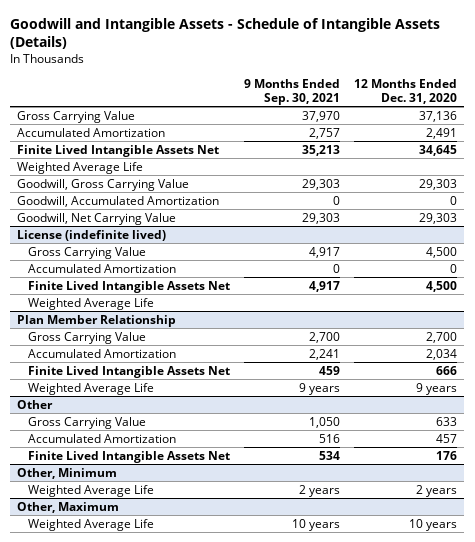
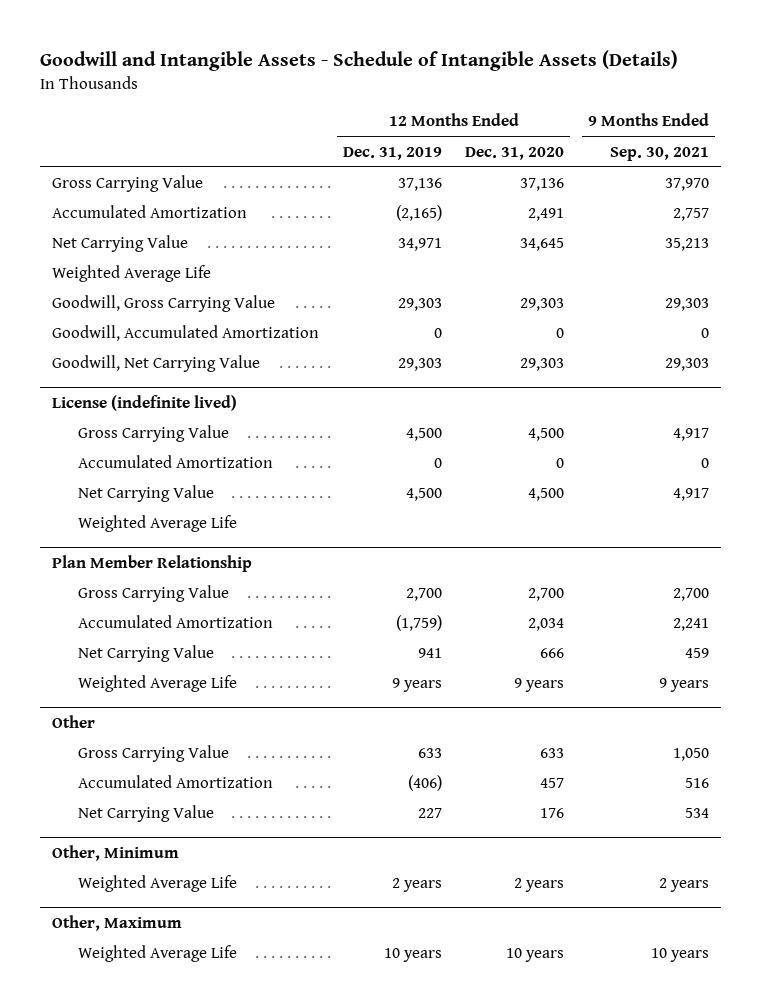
none -> [342,146,442,160] Dec. 31, 2019
[17,144,220,157] Finite Lived Intangible Assets Net -> [51,235,188,253] Net Carrying Value
[27,280,230,293] Finite Lived Intangible Assets Net -> [77,485,214,503] Net Carrying Value
[27,365,230,378] Finite Lived Intangible Assets Net -> [77,645,214,663] Net Carrying Value
[27,450,230,463] Finite Lived Intangible Assets Net -> [77,805,214,823] Net Carrying Value

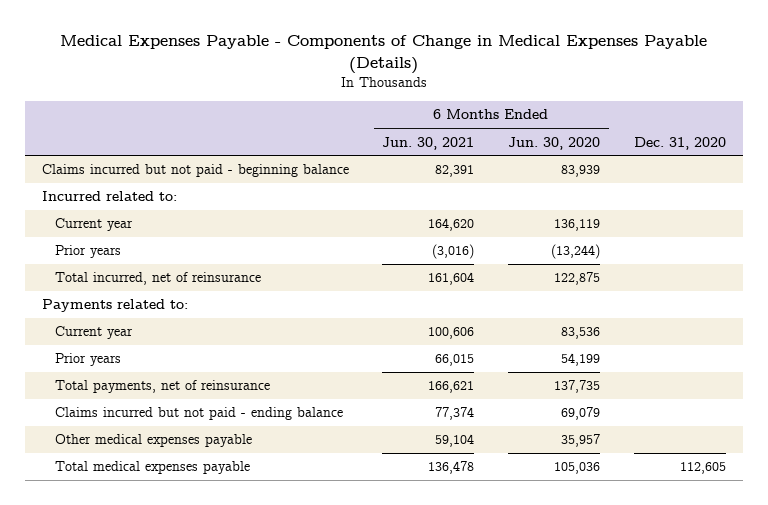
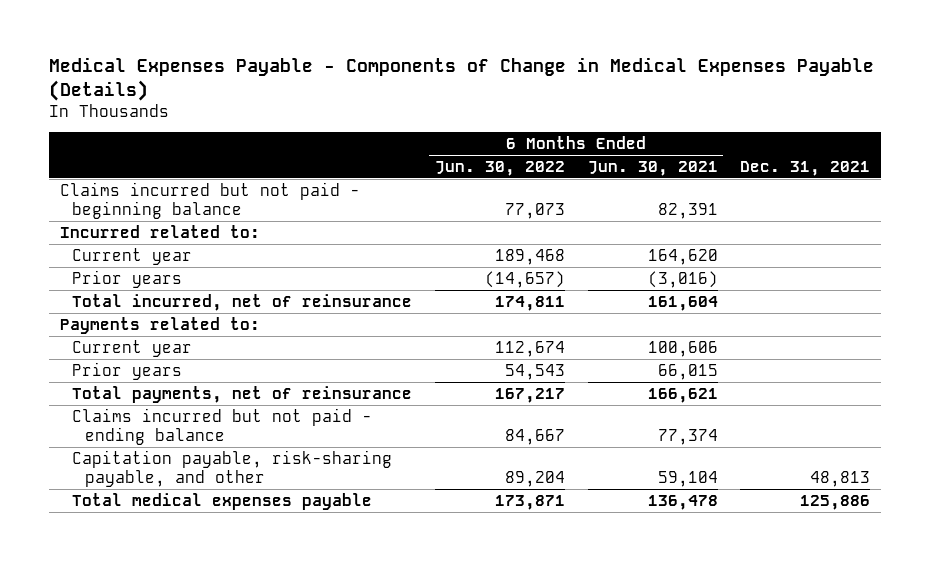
[508,136,601,150] Jun. 30, 2020 -> none
[634,136,727,150] Dec. 31, 2020 -> none
none -> [435,160,566,176] Jun. 30, 2022
none -> [740,160,871,176] Dec. 31, 2021
[54,434,252,448] Other medical expenses payable -> [72,449,393,487] Capitation payable, risk-sharing payable, and other

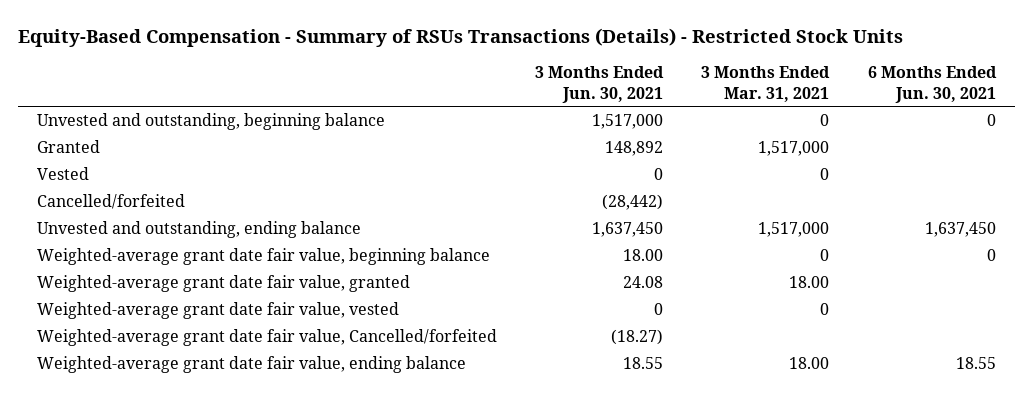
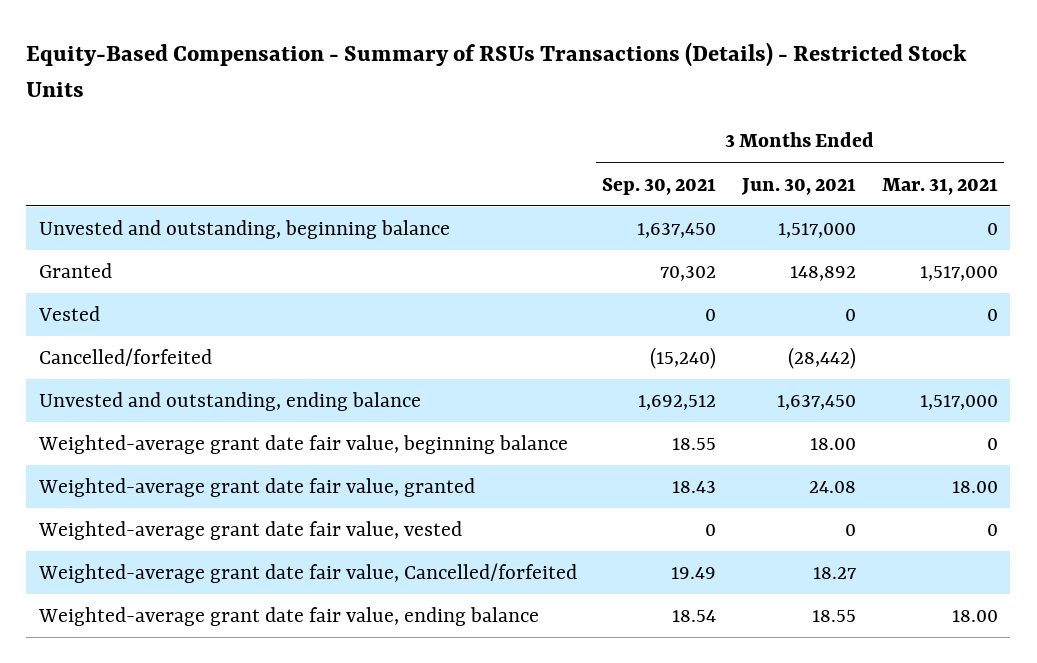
[867,66,997,103] 6 Months Ended Jun. 30, 2021 -> none
none -> [602,177,717,195] Sep. 30, 2021
[611,329,664,346] (18.27) -> [813,567,857,580] 18.27

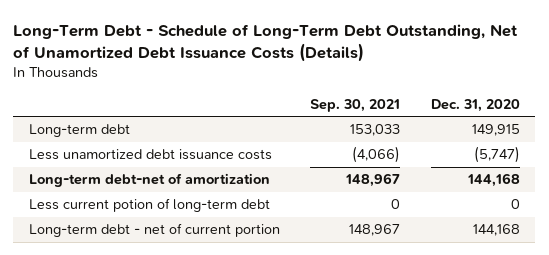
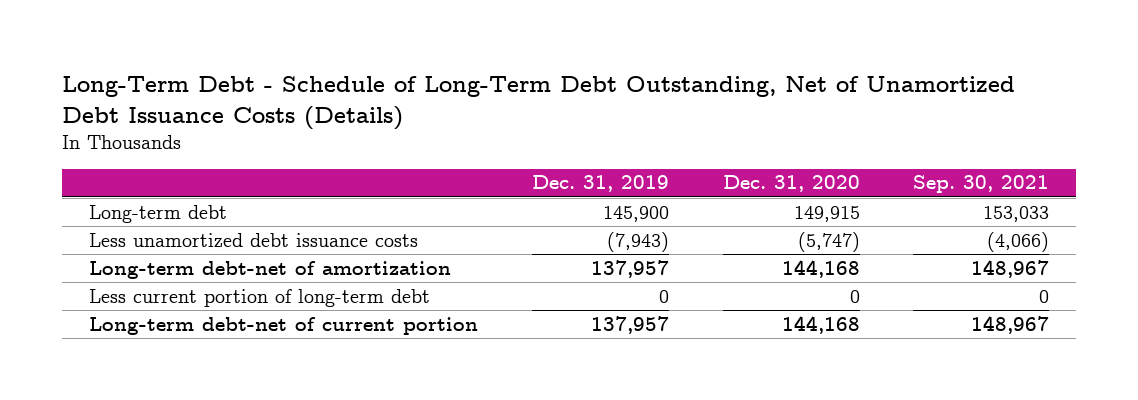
none -> [531,175,669,193] Dec. 31, 2019
[28,198,270,213] Less current potion of long-term debt -> [88,288,430,307] Less current portion of long-term debt
[28,223,280,238] Long-term debt - net of current portion -> [88,316,478,335] Long-term debt-net of current portion

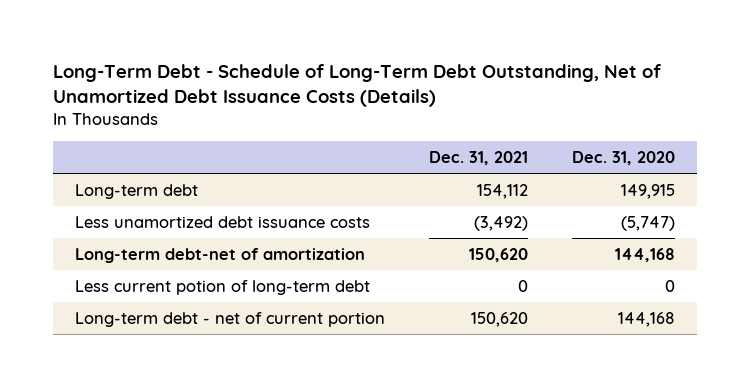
[531,175,669,193] Dec. 31, 2019 -> none
[913,175,1050,194] Sep. 30, 2021 -> none
none -> [428,151,528,166] Dec. 31, 2021
[88,288,430,307] Less current portion of long-term debt -> [74,279,370,295] Less current potion of long-term debt
[88,316,478,335] Long-term debt-net of current portion -> [74,311,385,327] Long-term debt - net of current portion

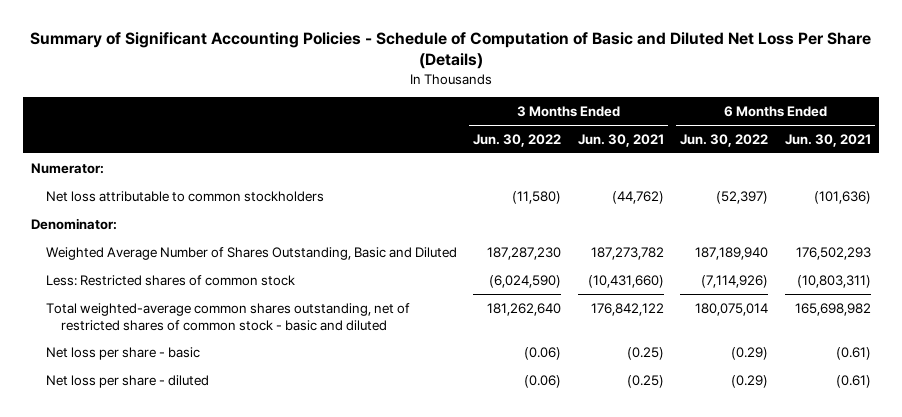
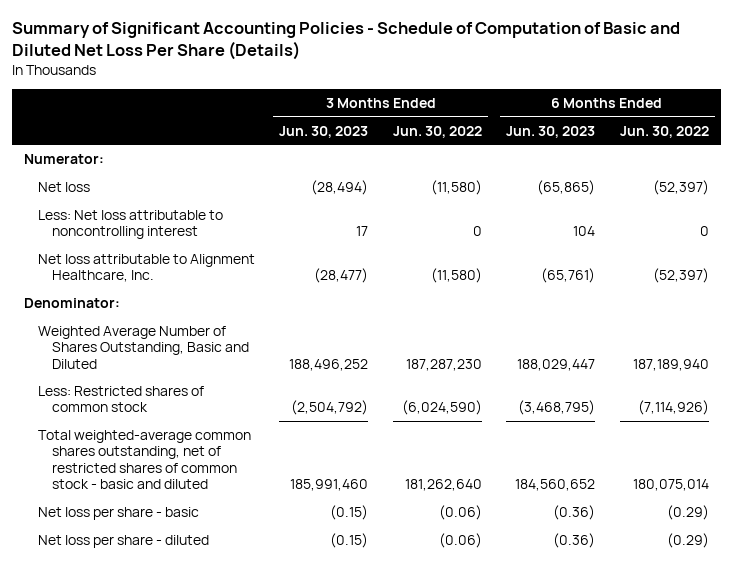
[577,133,664,147] Jun. 30, 2021 -> none
[785,133,872,147] Jun. 30, 2021 -> none
none -> [279,125,369,138] Jun. 30, 2023
none -> [506,125,596,138] Jun. 30, 2023
none -> [38,181,91,192] Net loss
none -> [38,209,224,240] Less: Net loss attributable to noncontrolling interest
[45,190,324,202] Net loss attributable to common stockholders -> [38,253,256,283] Net loss attributable to Alignment Healthcare, Inc.

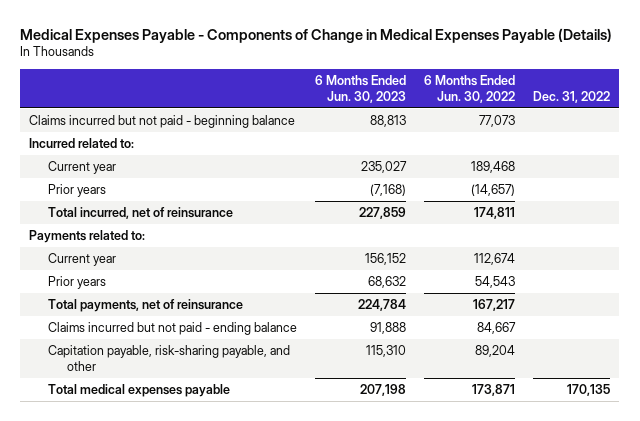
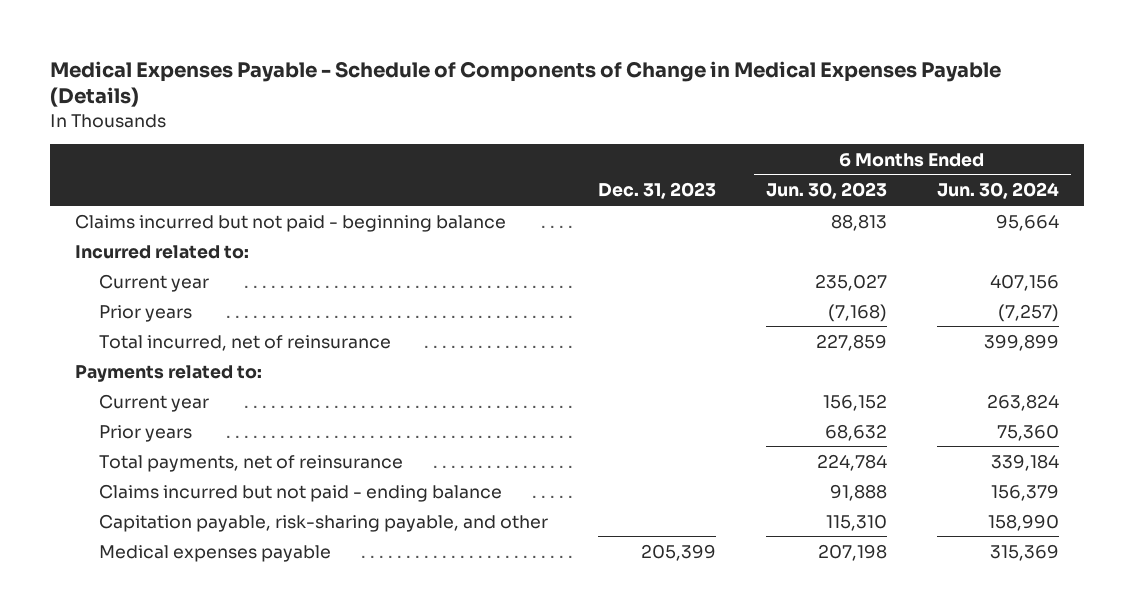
[20,27,613,43] Medical Expenses Payable - Components of Change in Medical Expenses Payable (Details) -> [49,60,1001,108] Medical Expenses Payable - Schedule of Components of Change in Medical Expenses Payable (Details)
[424,75,516,103] 6 Months Ended Jun. 30, 2022 -> none
[533,90,611,103] Dec. 31, 2022 -> none
none -> [598,182,717,200] Dec. 31, 2023
none -> [936,182,1059,200] Jun. 30, 2024
[48,384,231,398] Total medical expenses payable -> [99,544,332,562] Medical expenses payable

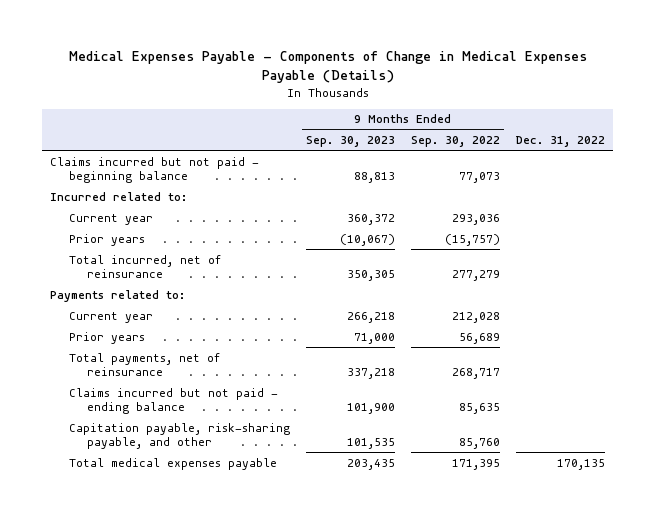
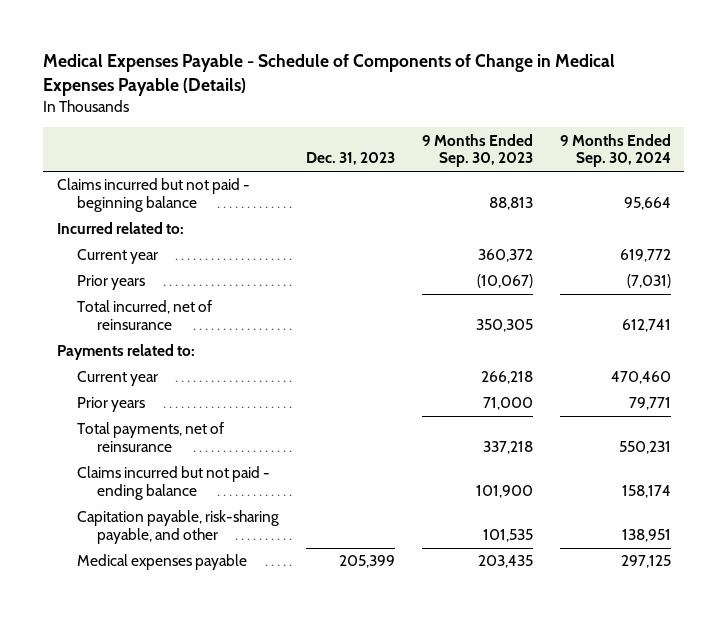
[68,51,587,84] Medical Expenses Payable - Components of Change in Medical Expenses Payable (Details) -> [43,54,616,97] Medical Expenses Payable - Schedule of Components of Change in Medical Expenses Payable (Details)
[411,136,501,148] Sep. 30, 2022 -> none
[516,136,606,148] Dec. 31, 2022 -> none
none -> [305,152,395,166] Dec. 31, 2023
none -> [559,133,671,168] 9 Months Ended Sep. 30, 2024
[68,457,277,470] Total medical expenses payable -> [76,554,247,571] Medical expenses payable

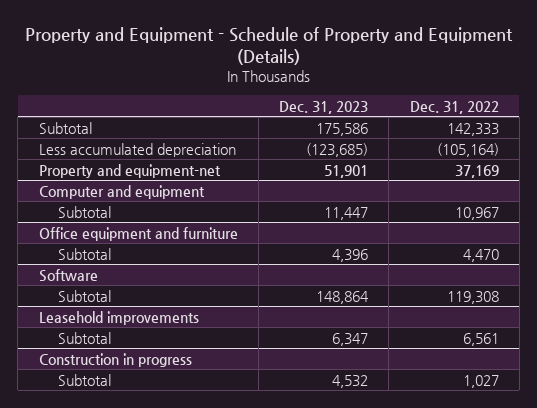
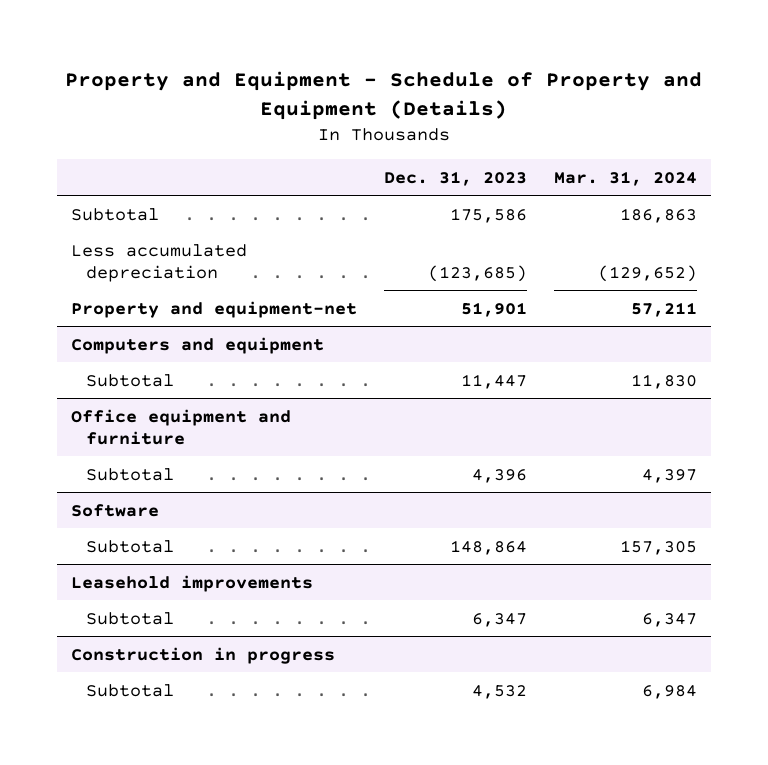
[409,100,499,114] Dec. 31, 2022 -> none
none -> [554,170,698,186] Mar. 31, 2024
[38,184,205,199] Computer and equipment -> [70,336,324,354] Computers and equipment

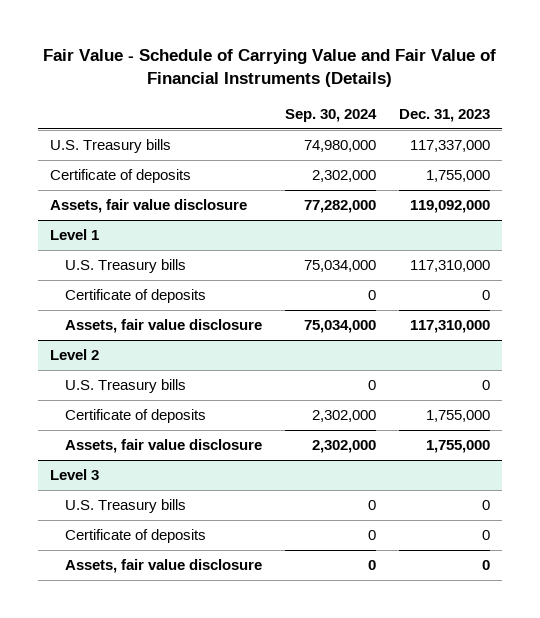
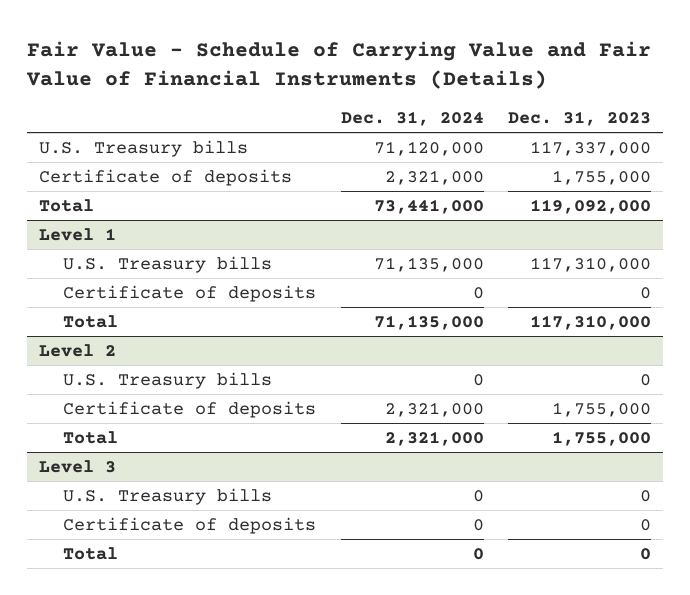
[285,108,378,122] Sep. 30, 2024 -> none
none -> [340,111,484,127] Dec. 31, 2024
[49,199,247,214] Assets, fair value disclosure -> [39,198,95,212] Total
[64,319,262,334] Assets, fair value disclosure -> [63,314,119,328] Total
[64,439,262,454] Assets, fair value disclosure -> [63,430,119,444] Total
[64,559,262,574] Assets, fair value disclosure -> [63,546,119,560] Total

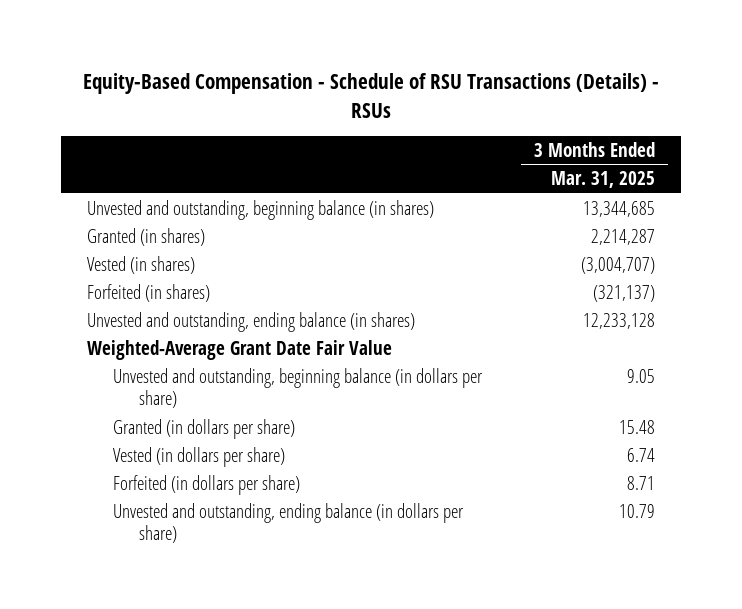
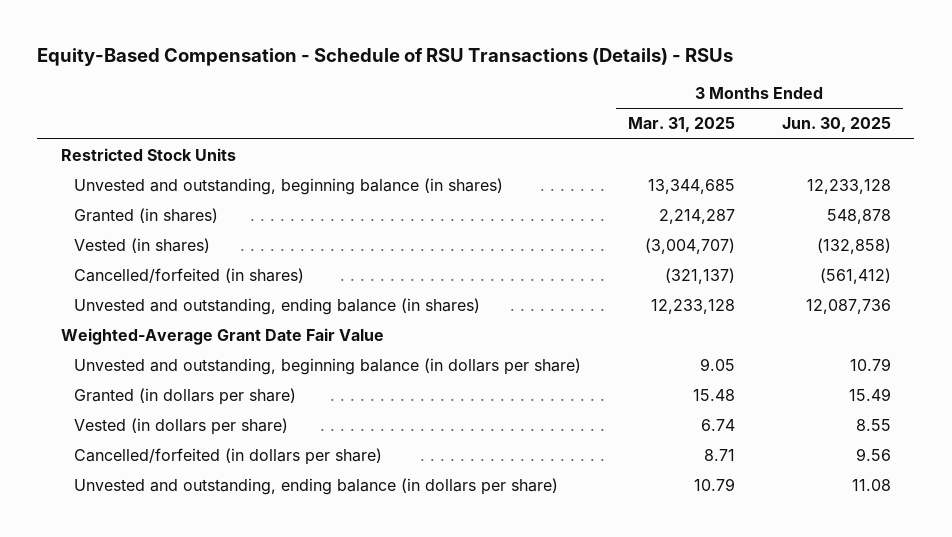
none -> [781,117,891,133] Jun. 30, 2025
none -> [60,148,236,162] Restricted Stock Units
[86,283,210,302] Forfeited (in shares) -> [74,268,305,284] Cancelled/forfeited (in shares)
[112,474,300,495] Forfeited (in dollars per share) -> [74,448,383,466] Cancelled/forfeited (in dollars per share)

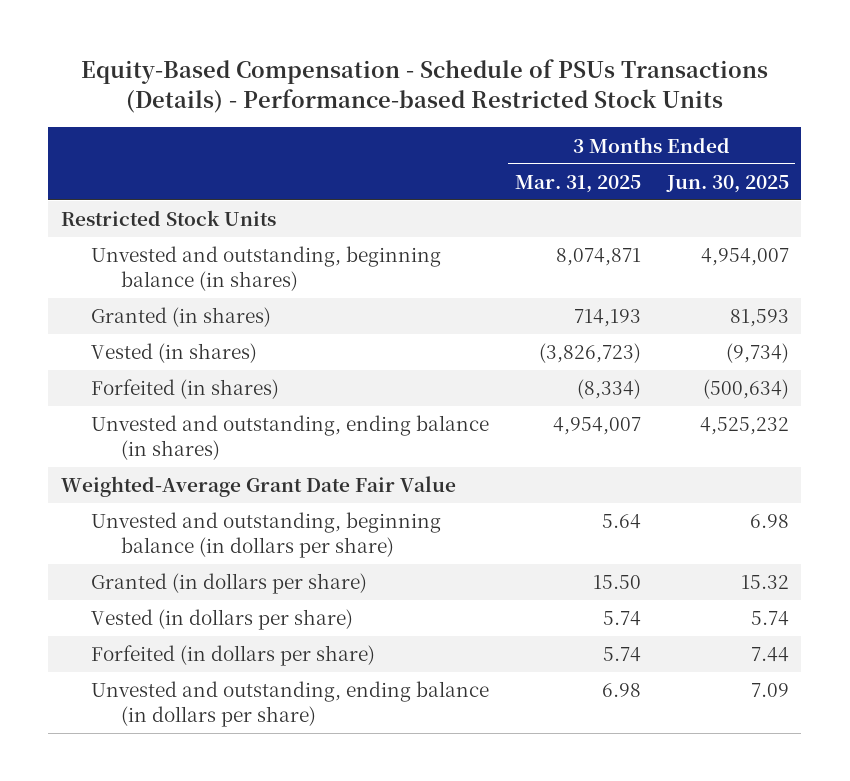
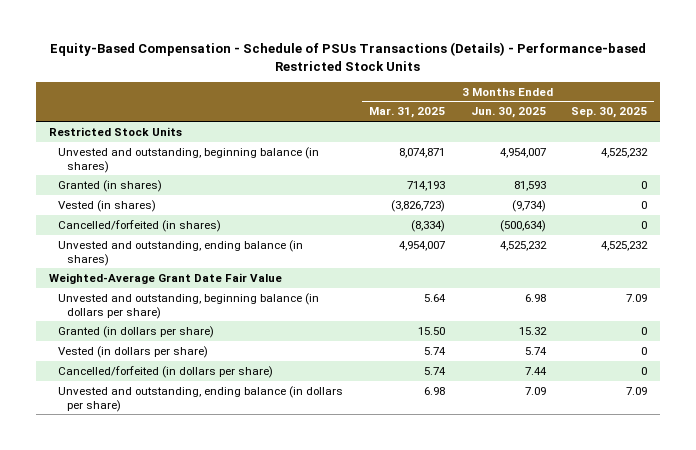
none -> [571,107,648,119] Sep. 30, 2025
[90,379,279,400] Forfeited (in shares) -> [57,219,221,232] Cancelled/forfeited (in shares)
[90,645,375,667] Forfeited (in dollars per share) -> [57,365,273,378] Cancelled/forfeited (in dollars per share)

